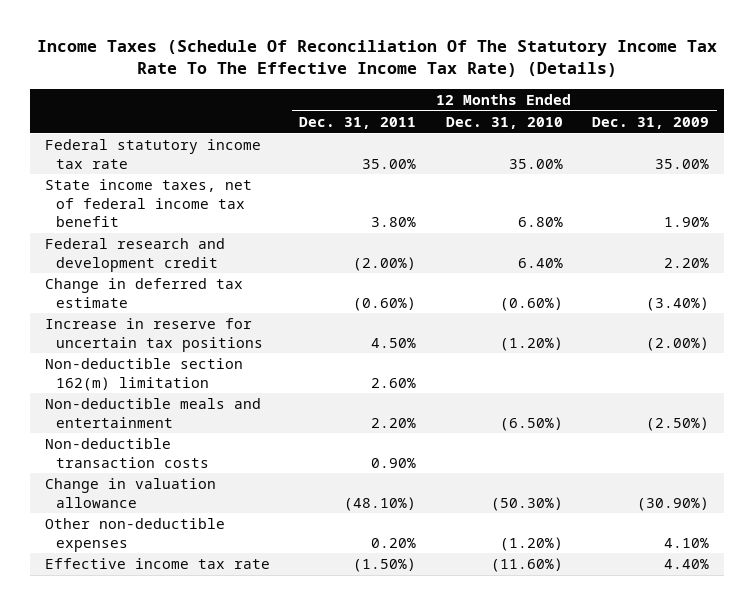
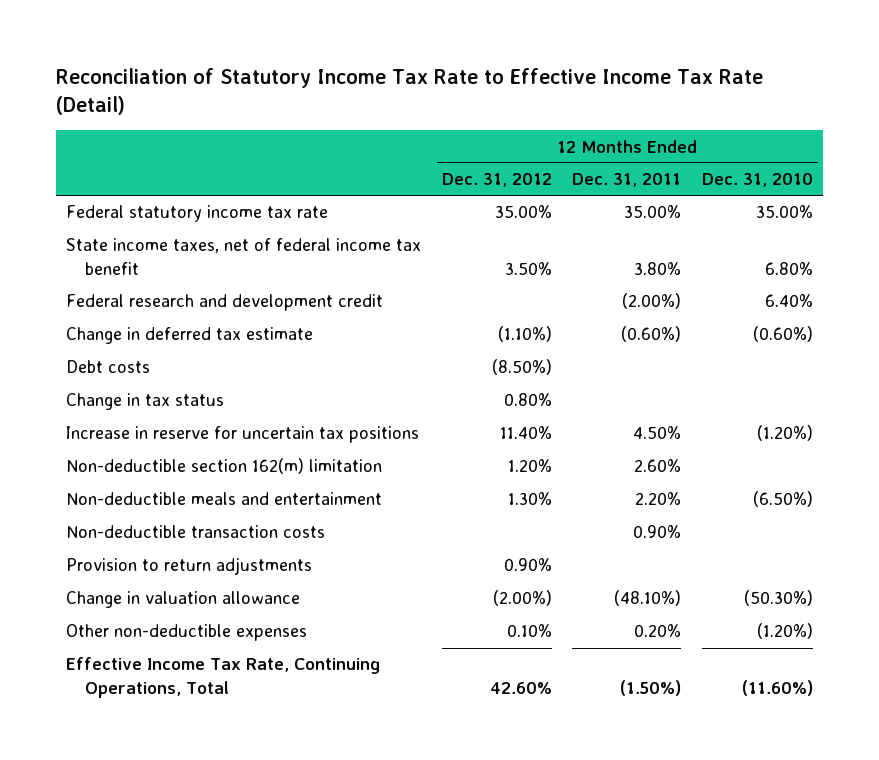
[36,40,717,78] Income Taxes (Schedule Of Reconciliation Of The Statutory Income Tax Rate To The Effective Income Tax Rate) (Details) -> [55,67,763,116] Reconciliation of Statutory Income Tax Rate to Effective Income Tax Rate (Detail)
[592,116,710,129] Dec. 31, 2009 -> none
none -> [441,173,552,188] Dec. 31, 2012
none -> [66,360,151,374] Debt costs
none -> [66,393,225,411] Change in tax status
none -> [66,557,313,576] Provision to return adjustments
[44,558,270,570] Effective income tax rate -> [66,657,381,698] Effective Income Tax Rate, Continuing Operations, Total

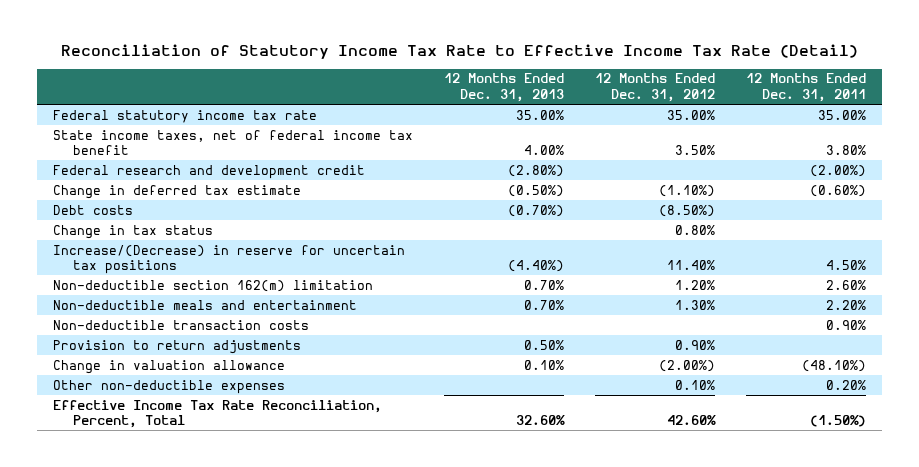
[701,173,813,188] Dec. 31, 2010 -> none
none -> [443,73,564,103] 12 Months Ended Dec. 31, 2013
[66,426,420,444] Increase in reserve for uncertain tax positions -> [52,244,405,275] Increase/(Decrease) in reserve for uncertain tax positions
[66,657,381,698] Effective Income Tax Rate, Continuing Operations, Total -> [52,399,382,429] Effective Income Tax Rate Reconciliation, Percent, Total

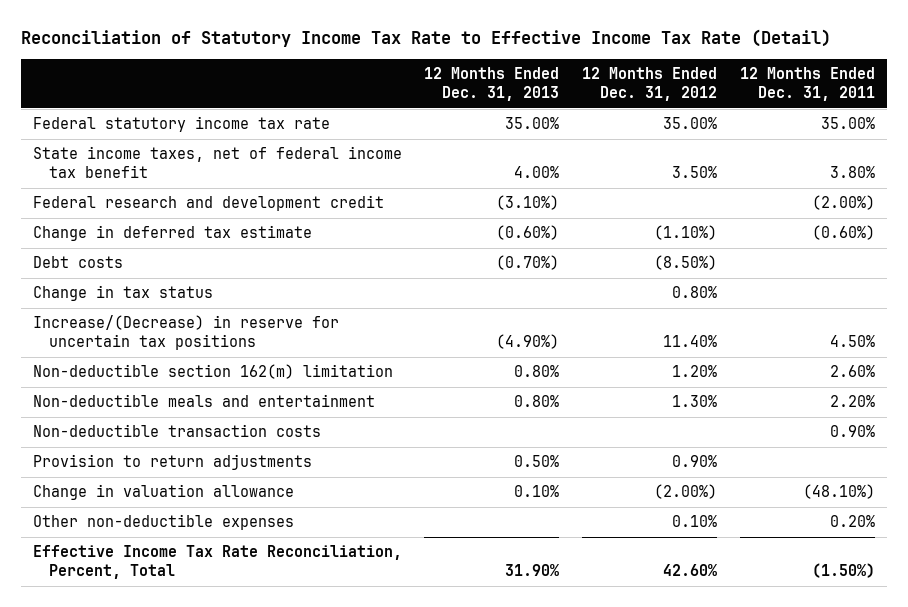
[507,164,564,177] (2.80%) -> [496,195,560,211] (3.10%)
[507,184,564,197] (0.50%) -> [496,225,560,241] (0.60%)
[507,260,564,273] (4.40%) -> [496,334,560,350] (4.90%)
[523,279,564,290] 0.70% -> [514,365,560,378] 0.80%
[523,299,564,310] 0.70% -> [514,395,560,408] 0.80%
[515,415,565,426] 32.60% -> [505,564,560,577] 31.90%

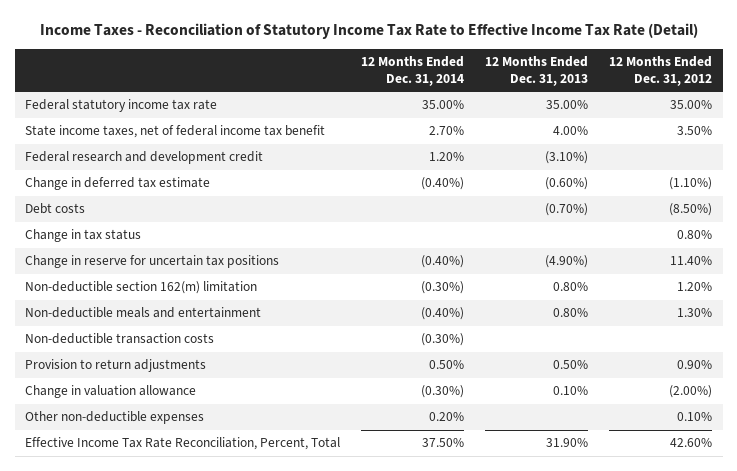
[21,29,832,48] Reconciliation of Statutory Income Tax Rate to Effective Income Tax Rate (Detail) -> [39,23,698,40] Income Taxes - Reconciliation of Statutory Income Tax Rate to Effective Income Tax Rate (Detail)
[740,67,876,102] 12 Months Ended Dec. 31, 2011 -> none
none -> [361,56,465,86] 12 Months Ended Dec. 31, 2014
[32,315,339,351] Increase/(Decrease) in reserve for uncertain tax positions -> [25,255,280,269] Change in reserve for uncertain tax positions

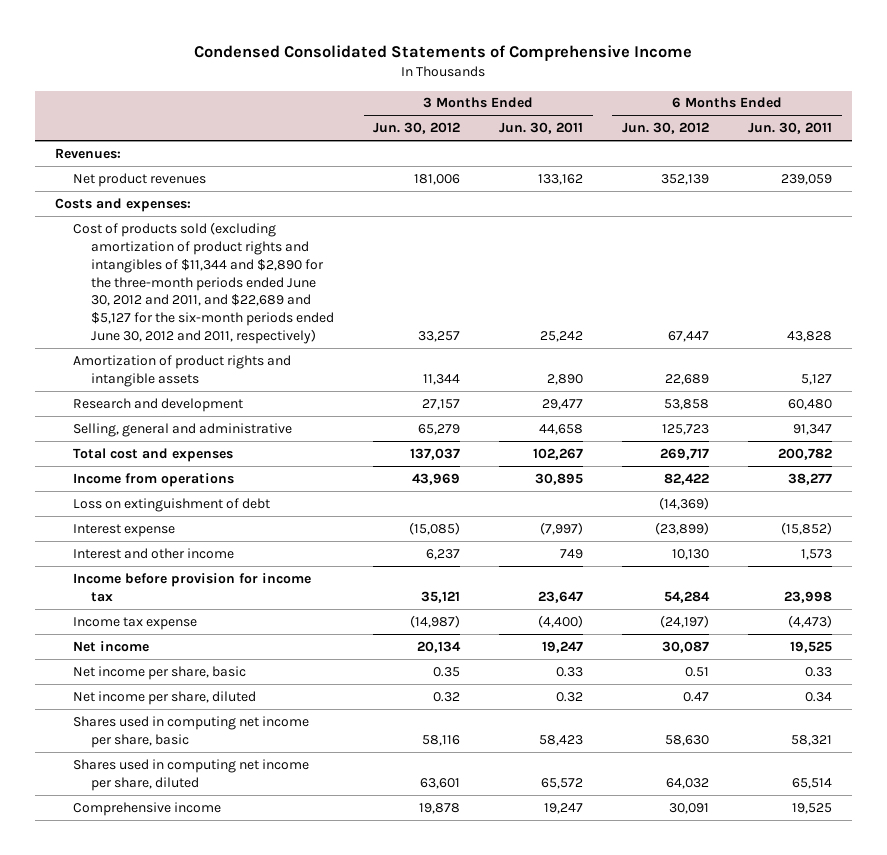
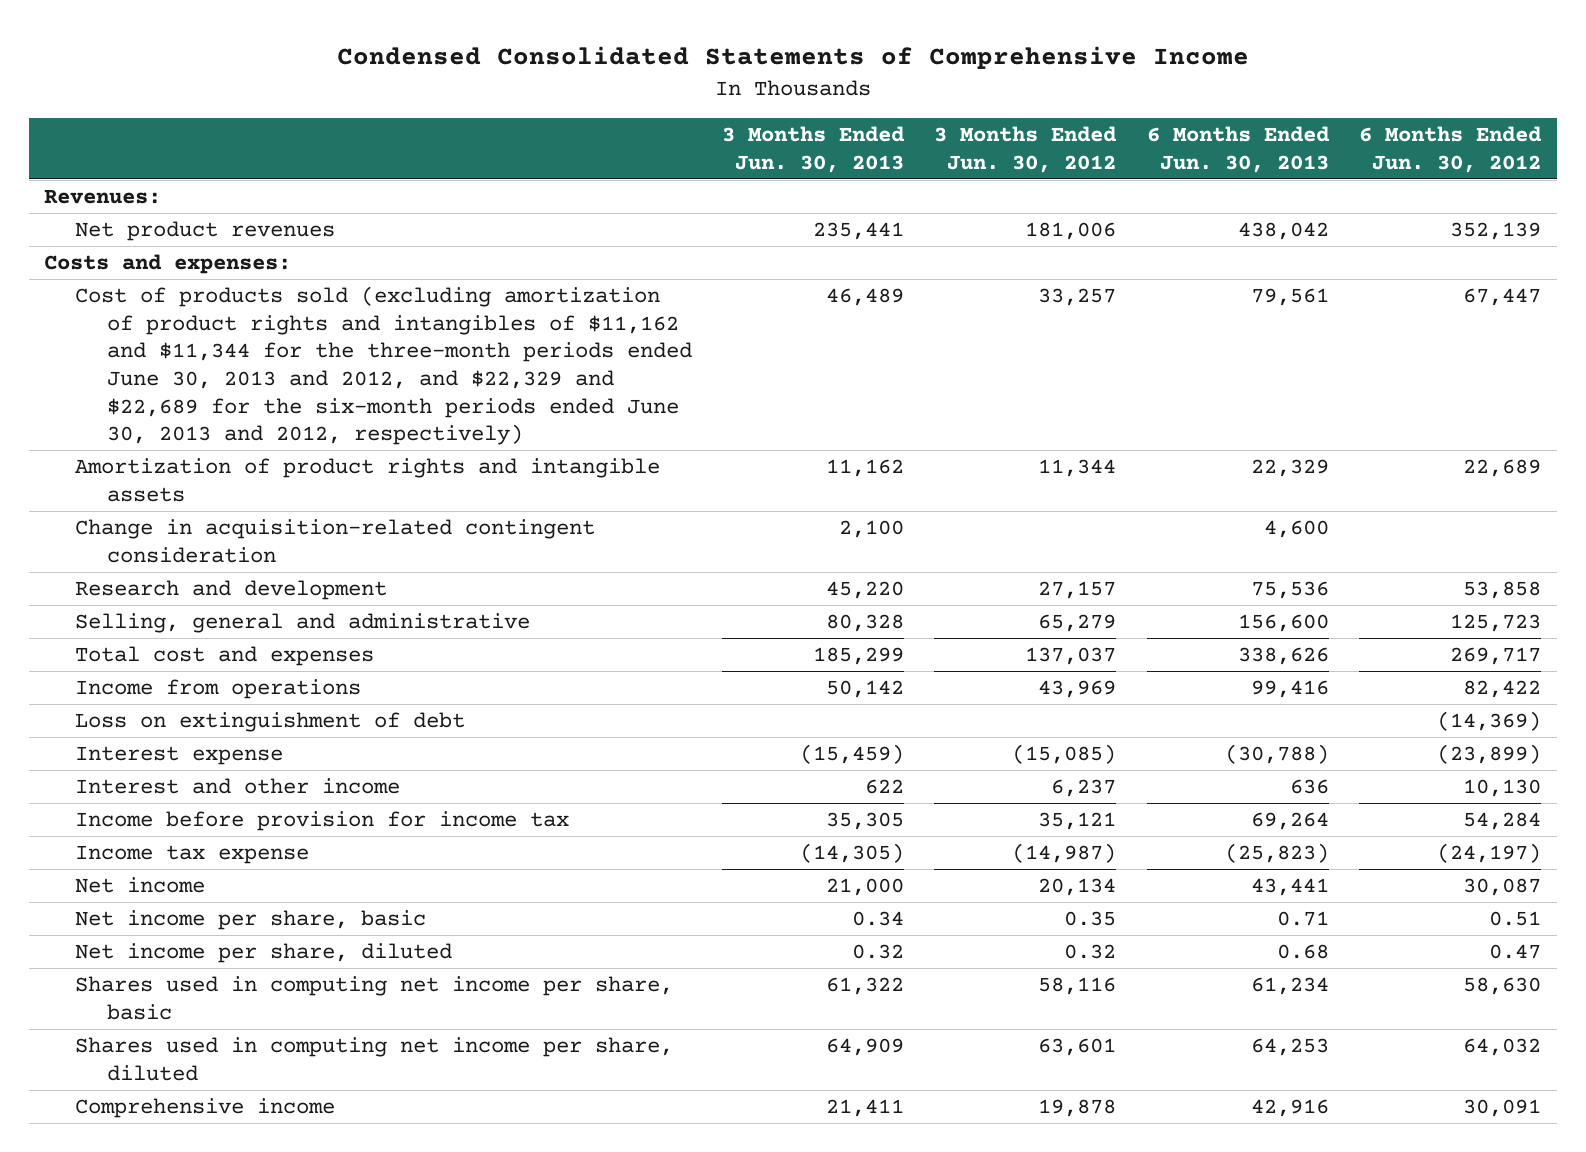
[499,122,584,135] Jun. 30, 2011 -> none
[748,122,833,135] Jun. 30, 2011 -> none
none -> [721,125,905,173] 3 Months Ended Jun. 30, 2013
none -> [1146,125,1330,173] 6 Months Ended Jun. 30, 2013
[73,221,335,345] Cost of products sold (excluding amortization of product rights and intangibles of $11,344 and $2,890 for the three-month periods ended June 30, 2012 and 2011, and $22,689 and $5,127 for the six-month periods ended June 30, 2012 and 2011, respectively) -> [75,286,692,446] Cost of products sold (excluding amortization of product rights and intangibles of $11,162 and $11,344 for the three-month periods ended June 30, 2013 and 2012, and $22,329 and $22,689 for the six-month periods ended June 30, 2013 and 2012, respectively)
none -> [75,519,596,563] Change in acquisition-related contingent consideration

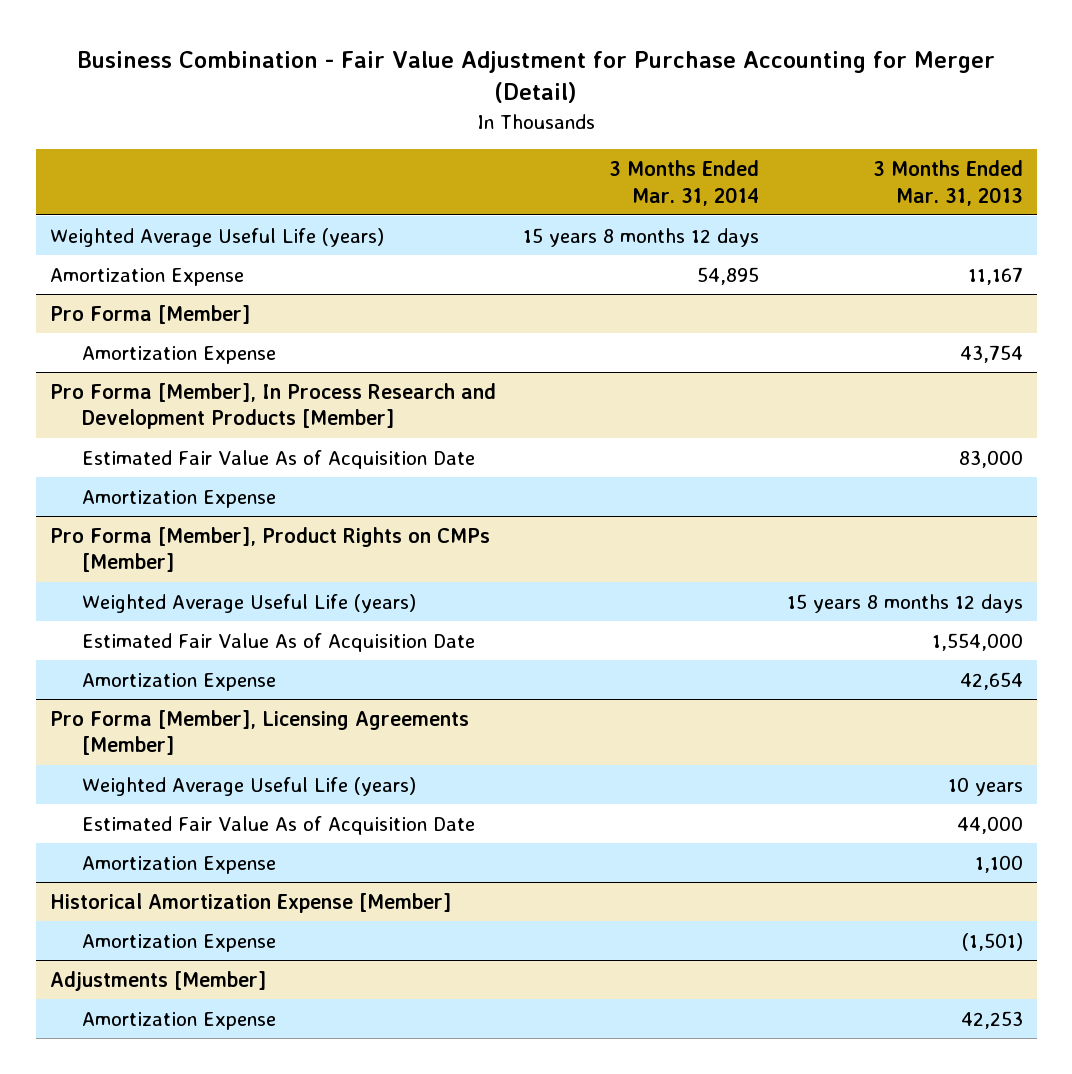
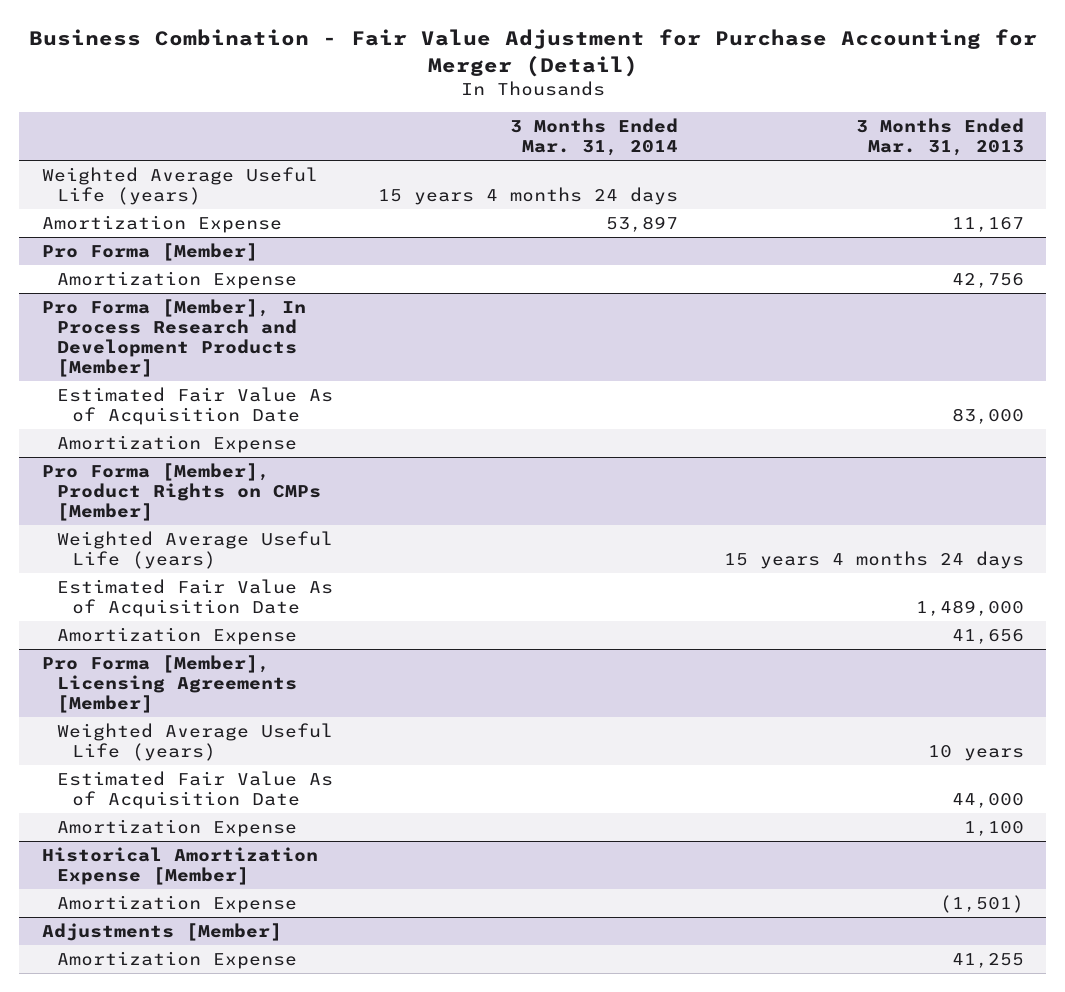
[523,227,760,247] 15 years 8 months 12 days -> [378,187,679,206] 15 years 4 months 24 days
[697,266,760,285] 54,895 -> [606,216,679,233] 53,897
[959,344,1023,363] 43,754 -> [951,273,1024,289] 42,756
[786,593,1023,613] 15 years 8 months 12 days -> [723,551,1024,570] 15 years 4 months 24 days
[931,632,1023,651] 1,554,000 -> [915,600,1024,617] 1,489,000
[959,671,1023,690] 42,654 -> [951,629,1024,645] 41,656
[960,1010,1023,1029] 42,253 -> [951,953,1024,969] 41,255

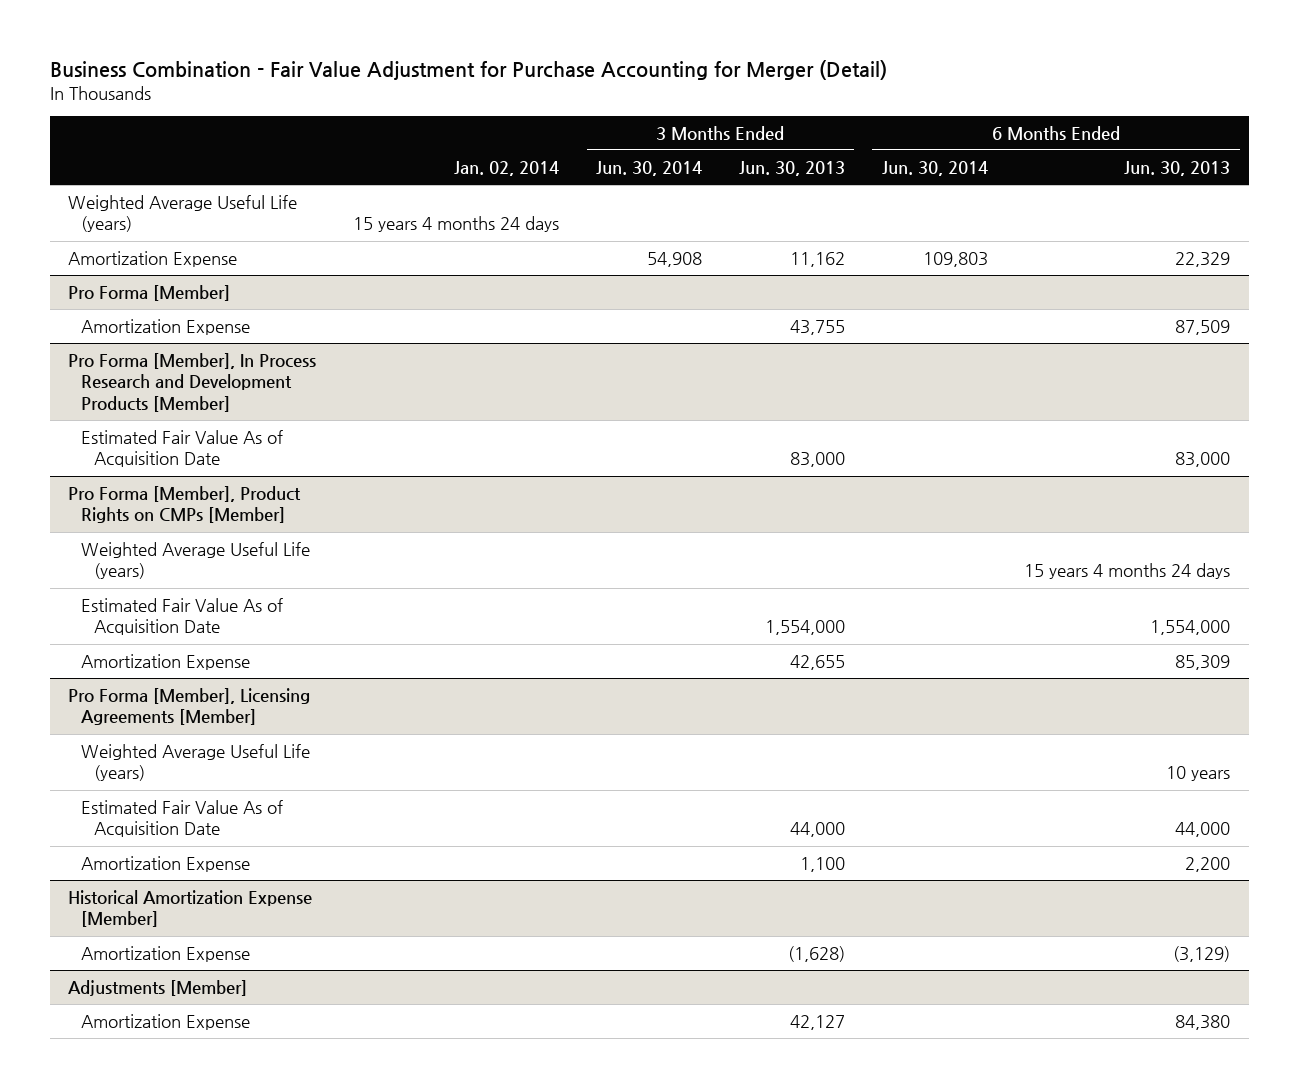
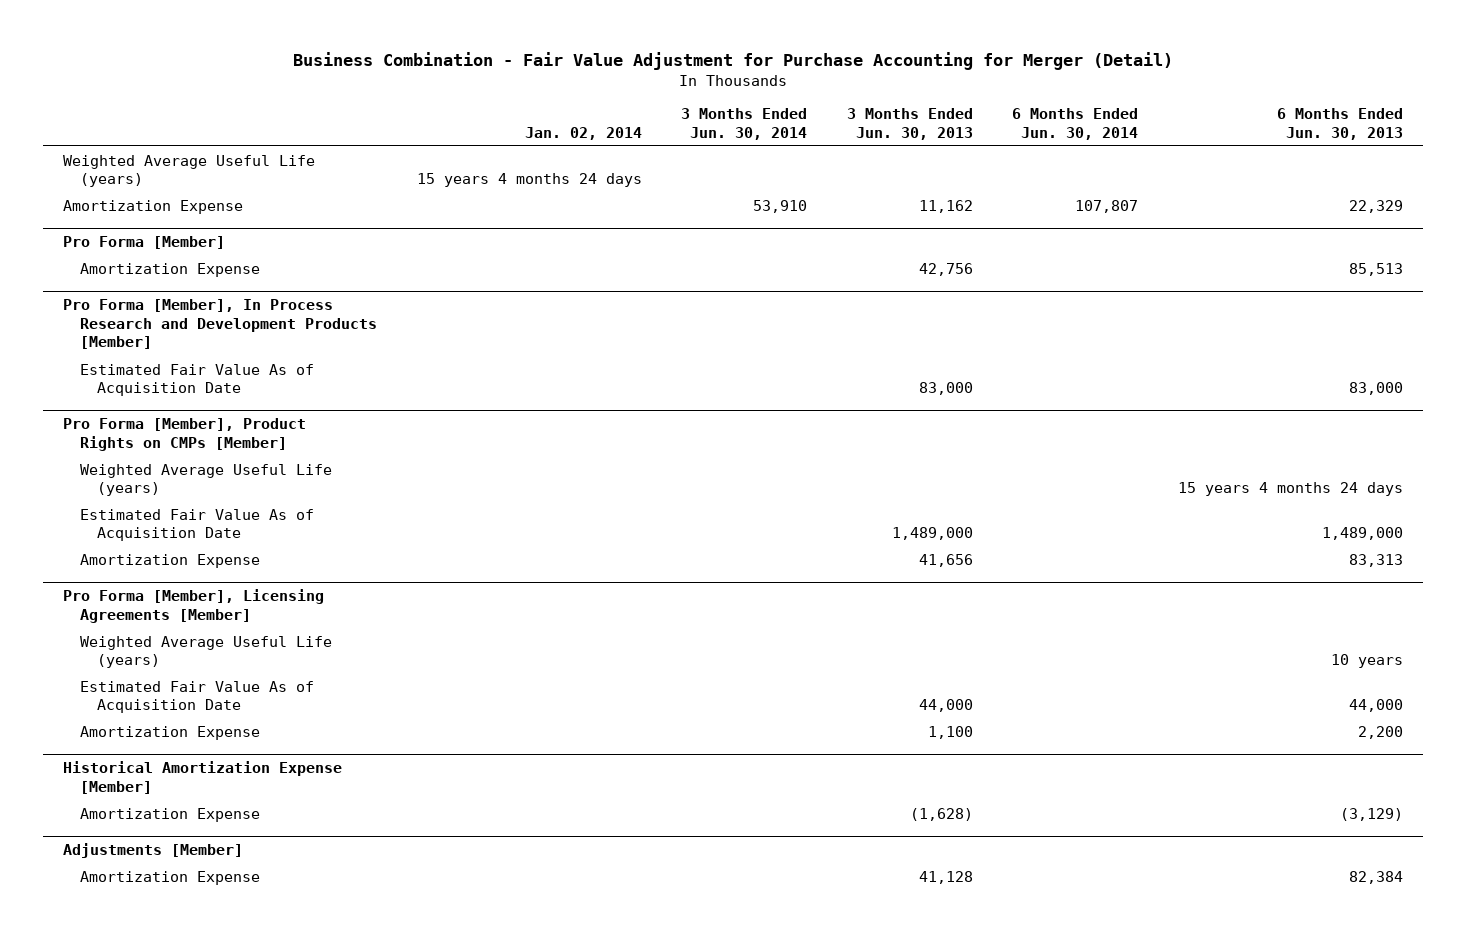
[646,252,702,268] 54,908 -> [753,199,808,213] 53,910
[922,252,988,268] 109,803 -> [1075,199,1139,213] 107,807
[789,320,845,336] 43,755 -> [918,262,973,276] 42,756
[1175,320,1231,336] 87,509 -> [1348,262,1403,276] 85,513
[764,620,845,636] 1,554,000 -> [891,527,973,541] 1,489,000
[1150,620,1231,636] 1,554,000 -> [1321,527,1403,541] 1,489,000
[789,655,845,671] 42,655 -> [918,553,973,567] 41,656
[1175,655,1231,671] 85,309 -> [1348,553,1403,567] 83,313
[789,1015,845,1031] 42,127 -> [918,870,973,884] 41,128
[1175,1015,1231,1031] 84,380 -> [1348,870,1403,884] 82,384

